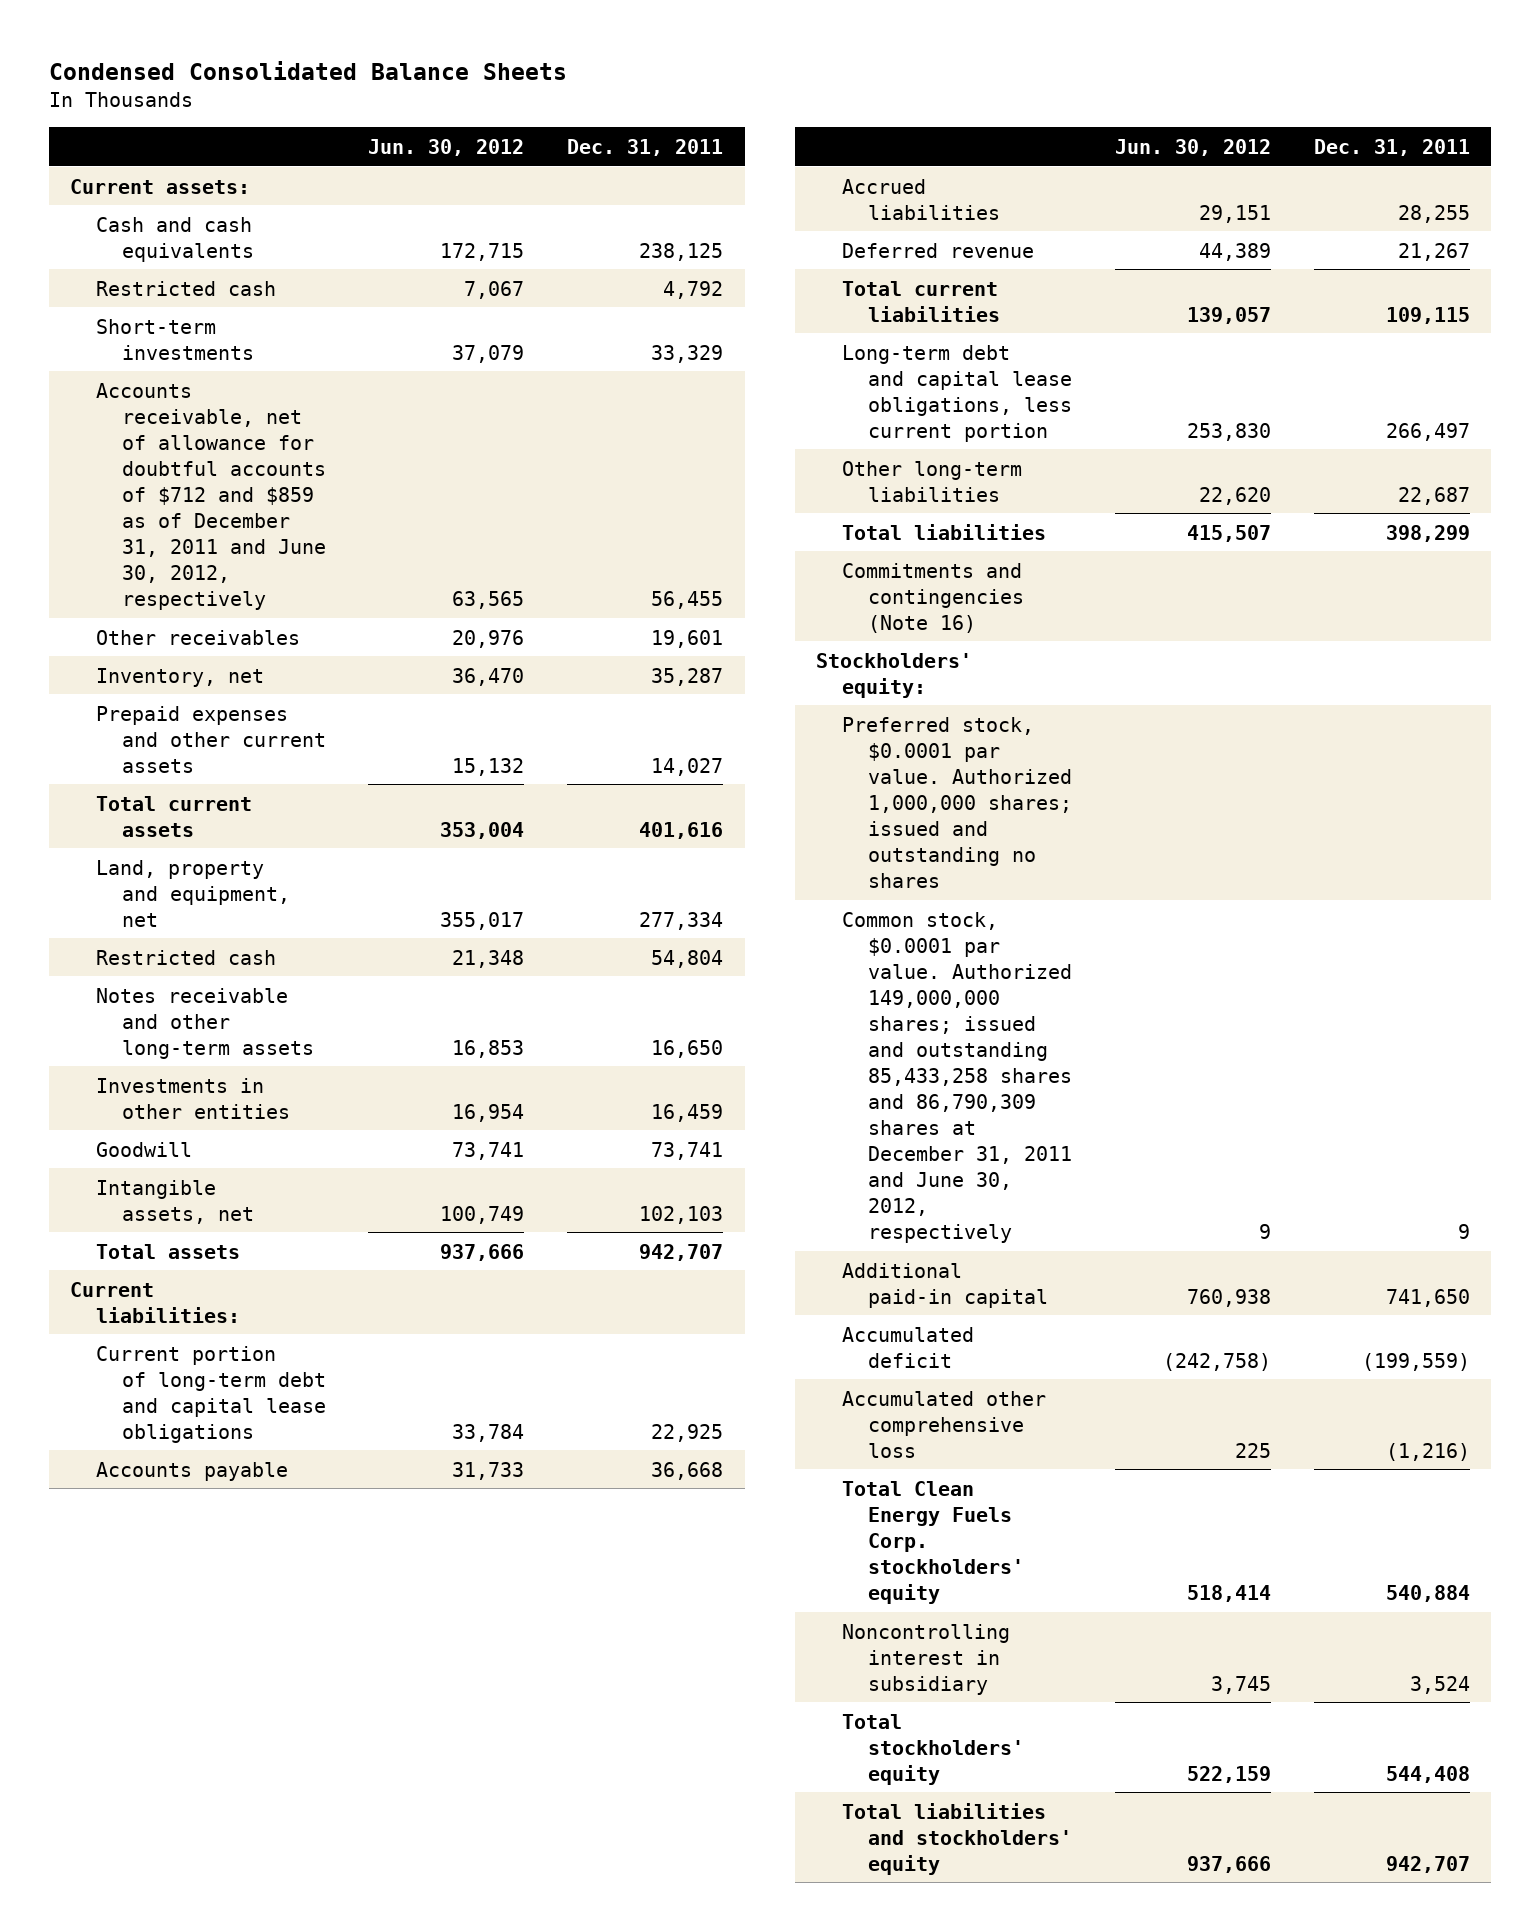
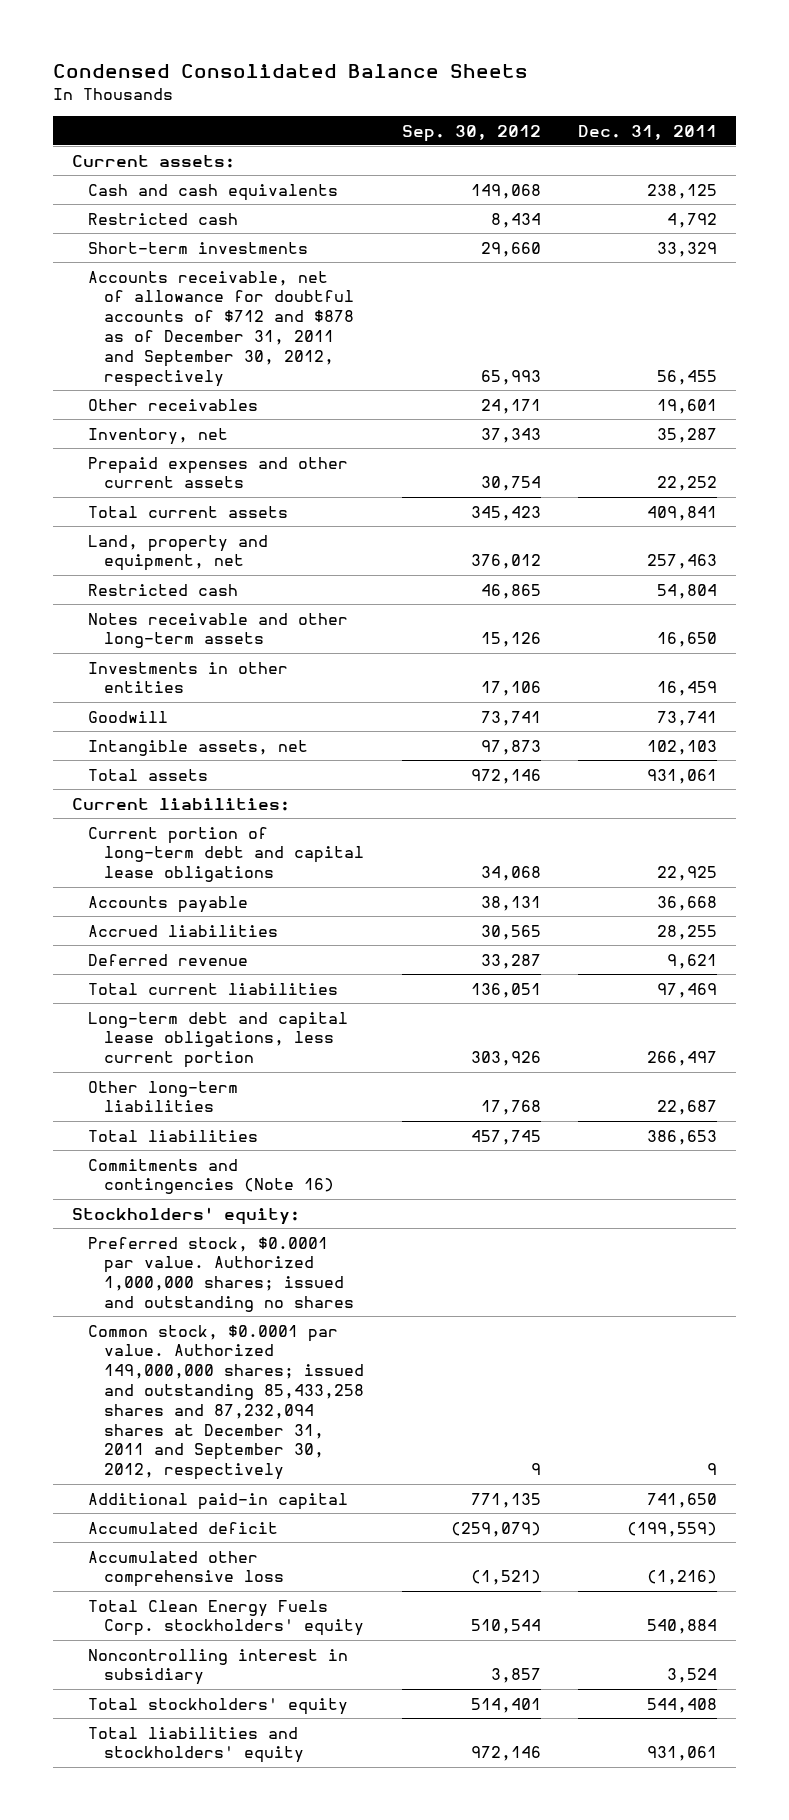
[368,138,525,156] Jun. 30, 2012 -> none
none -> [401,124,541,142] Sep. 30, 2012
[95,382,326,610] Accounts receivable, net of allowance for doubtful accounts of $712 and $859 as of December 31, 2011 and June 30, 2012, respectively -> [88,270,355,387] Accounts receivable, net of allowance for doubtful accounts of $712 and $878 as of December 31, 2011 and September 30, 2012, respectively
[651,757,724,776] 14,027 -> [657,476,718,492] 22,252
[639,821,724,839] 401,616 -> [647,505,718,521] 409,841
[639,911,724,930] 277,334 -> [647,554,718,570] 257,463
[639,1243,724,1261] 942,707 -> [647,768,718,784] 931,061
[1397,242,1470,261] 21,267 -> [667,953,718,969] 9,621
[1385,306,1470,324] 109,115 -> [657,982,718,998] 97,469
[1385,524,1470,542] 398,299 -> [647,1129,718,1145] 386,653
[842,911,1072,1244] Common stock, $0.0001 par value. Authorized 149,000,000 shares; issued and outstanding 85,433,258 shares and 86,790,309 shares at December 31, 2011 and June 30, 2012, respectively -> [88,1324,365,1481] Common stock, $0.0001 par value. Authorized 149,000,000 shares; issued and outstanding 85,433,258 shares and 87,232,094 shares at December 31, 2011 and September 30, 2012, respectively
[1385,1855,1470,1873] 942,707 -> [647,1746,718,1762] 931,061

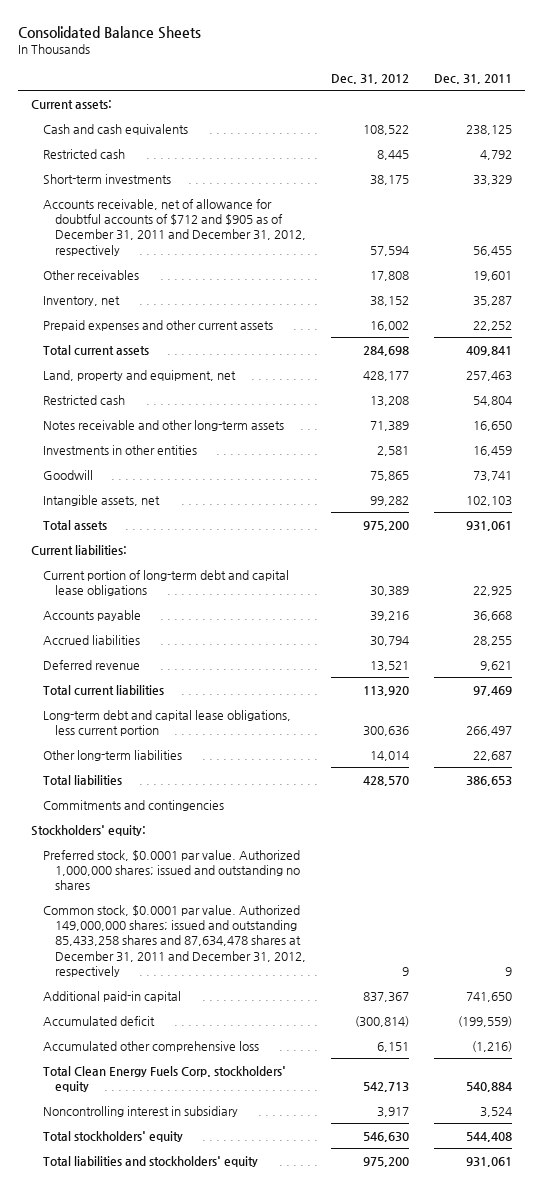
[52,63,528,78] Condensed Consolidated Balance Sheets -> [17,25,201,39] Consolidated Balance Sheets
[401,124,541,142] Sep. 30, 2012 -> none
none -> [330,74,409,85] Dec. 31, 2012
[88,270,355,387] Accounts receivable, net of allowance for doubtful accounts of $712 and $878 as of December 31, 2011 and September 30, 2012, respectively -> [42,198,306,256] Accounts receivable, net of allowance for doubtful accounts of $712 and $905 as of December 31, 2011 and December 31, 2012, respectively
[88,1158,335,1195] Commitments and contingencies (Note 16) -> [42,799,224,811] Commitments and contingencies
[88,1324,365,1481] Common stock, $0.0001 par value. Authorized 149,000,000 shares; issued and outstanding 85,433,258 shares and 87,232,094 shares at December 31, 2011 and September 30, 2012, respectively -> [42,904,306,978] Common stock, $0.0001 par value. Authorized 149,000,000 shares; issued and outstanding 85,433,258 shares and 87,634,478 shares at December 31, 2011 and December 31, 2012, respectively

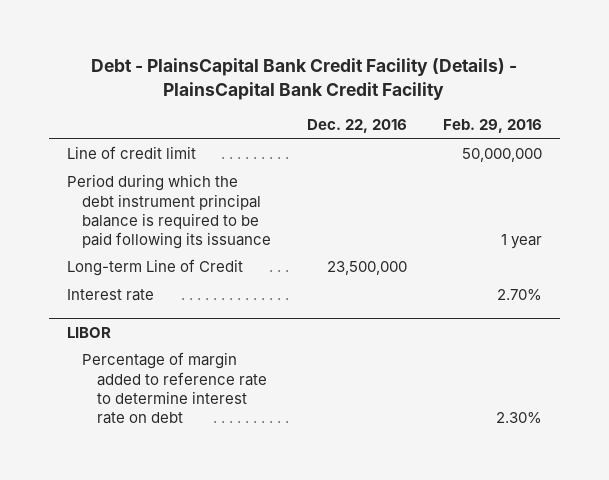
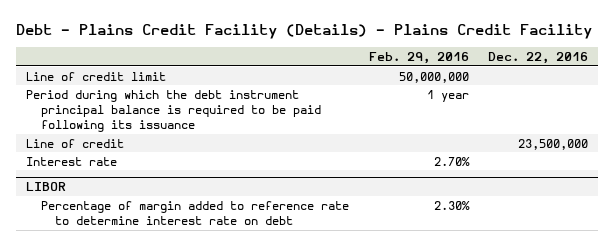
[91,58,518,100] Debt - PlainsCapital Bank Credit Facility (Details) - PlainsCapital Bank Credit Facility -> [16,24,593,40] Debt - Plains Credit Facility (Details) - Plains Credit Facility
[66,259,243,277] Long-term Line of Credit -> [26,138,125,148] Line of credit

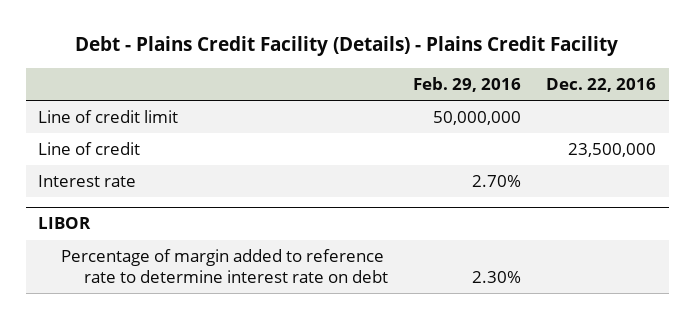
[26,89,321,133] Period during which the debt instrument principal balance is required to be paid following its issuance -> none

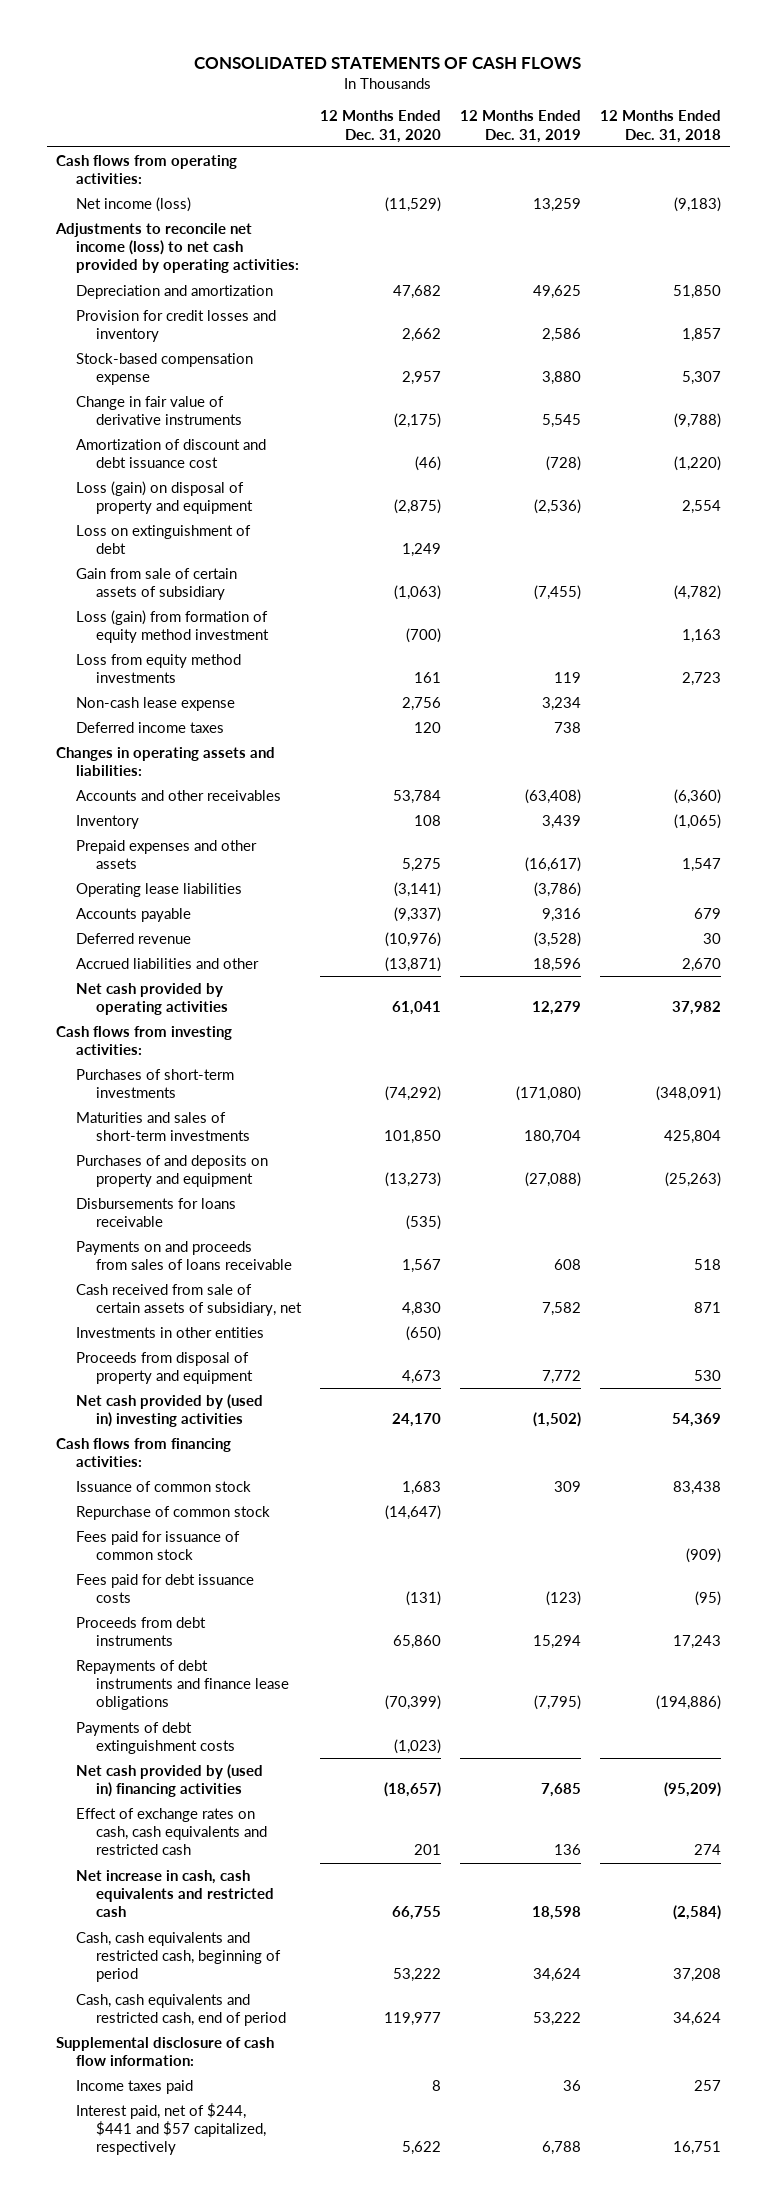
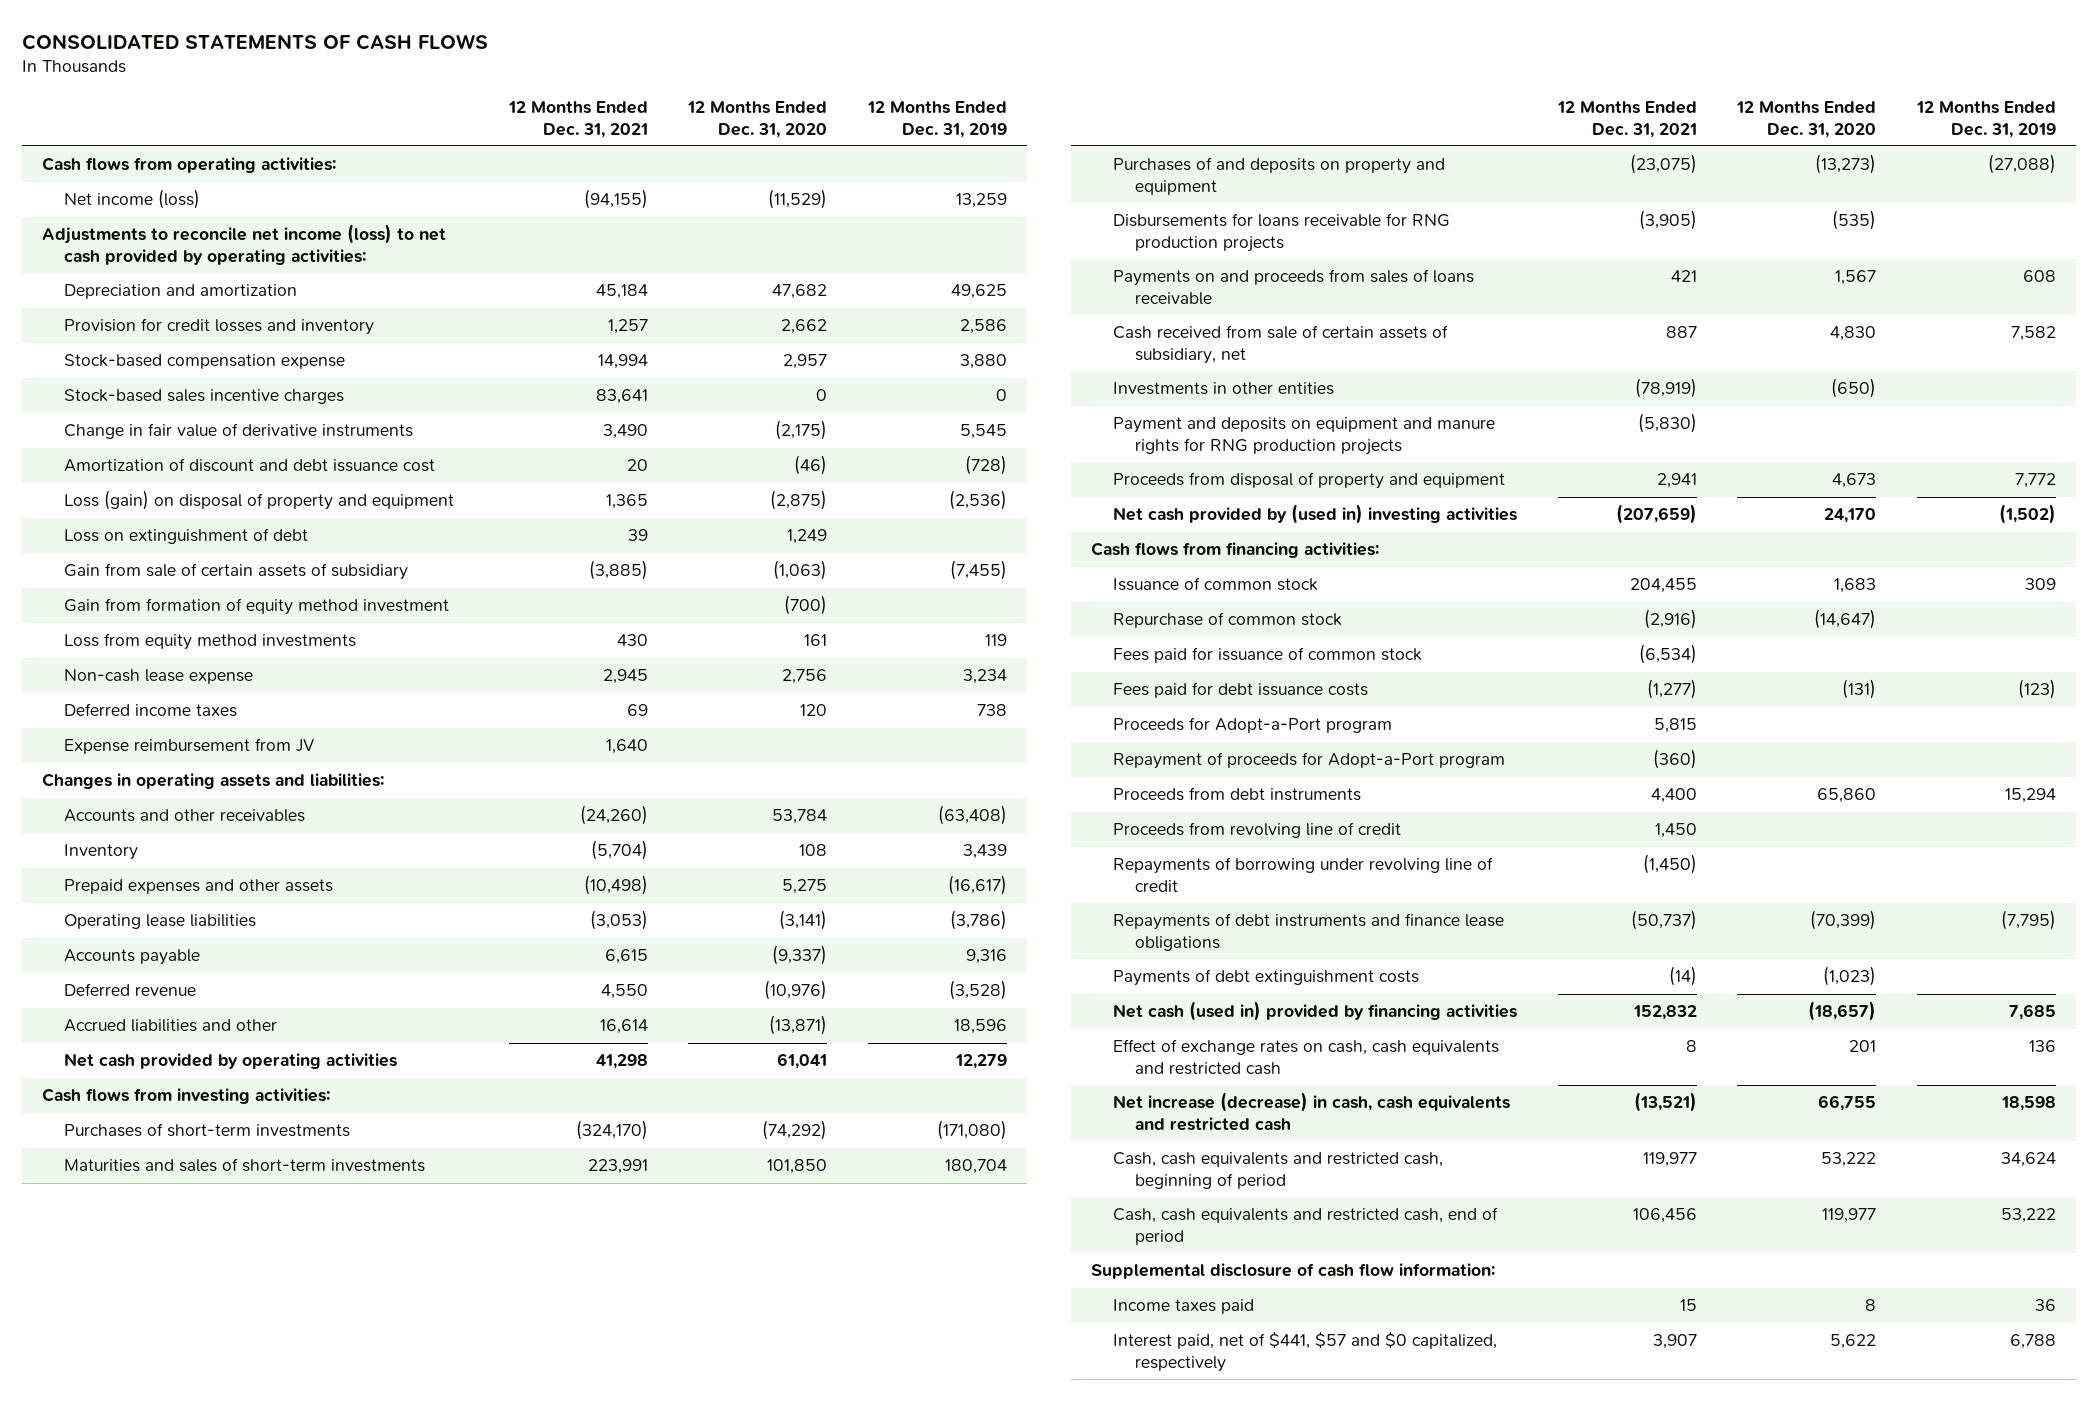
[599,110,721,143] 12 Months Ended Dec. 31, 2018 -> none
none -> [507,100,648,138] 12 Months Ended Dec. 31, 2021
none -> [64,389,345,405] Stock-based sales incentive charges
[76,609,270,644] Loss (gain) from formation of equity method investment -> [64,598,450,616] Gain from formation of equity method investment
none -> [64,738,315,755] Expense reimbursement from JV
[76,1197,237,1228] Disbursements for loans receivable -> [1112,213,1450,253] Disbursements for loans receivable for RNG production projects
none -> [1112,417,1495,456] Payment and deposits on equipment and manure rights for RNG production projects
none -> [1112,717,1392,734] Proceeds for Adopt-a-Port program
none -> [1112,752,1505,770] Repayment of proceeds for Adopt-a-Port program
none -> [1112,822,1401,839] Proceeds from revolving line of credit
none -> [1112,857,1493,893] Repayments of borrowing under revolving line of credit
[76,1763,264,1798] Net cash provided by (used in) financing activities -> [1112,1001,1517,1022] Net cash (used in) provided by financing activities
[76,1869,275,1918] Net increase in cash, cash equivalents and restricted cash -> [1112,1092,1510,1132] Net increase (decrease) in cash, cash equivalents and restricted cash
[76,2102,267,2156] Interest paid, net of $244, $441 and $57 capitalized, respectively -> [1112,1332,1497,1373] Interest paid, net of $441, $57 and $0 capitalized, respectively

